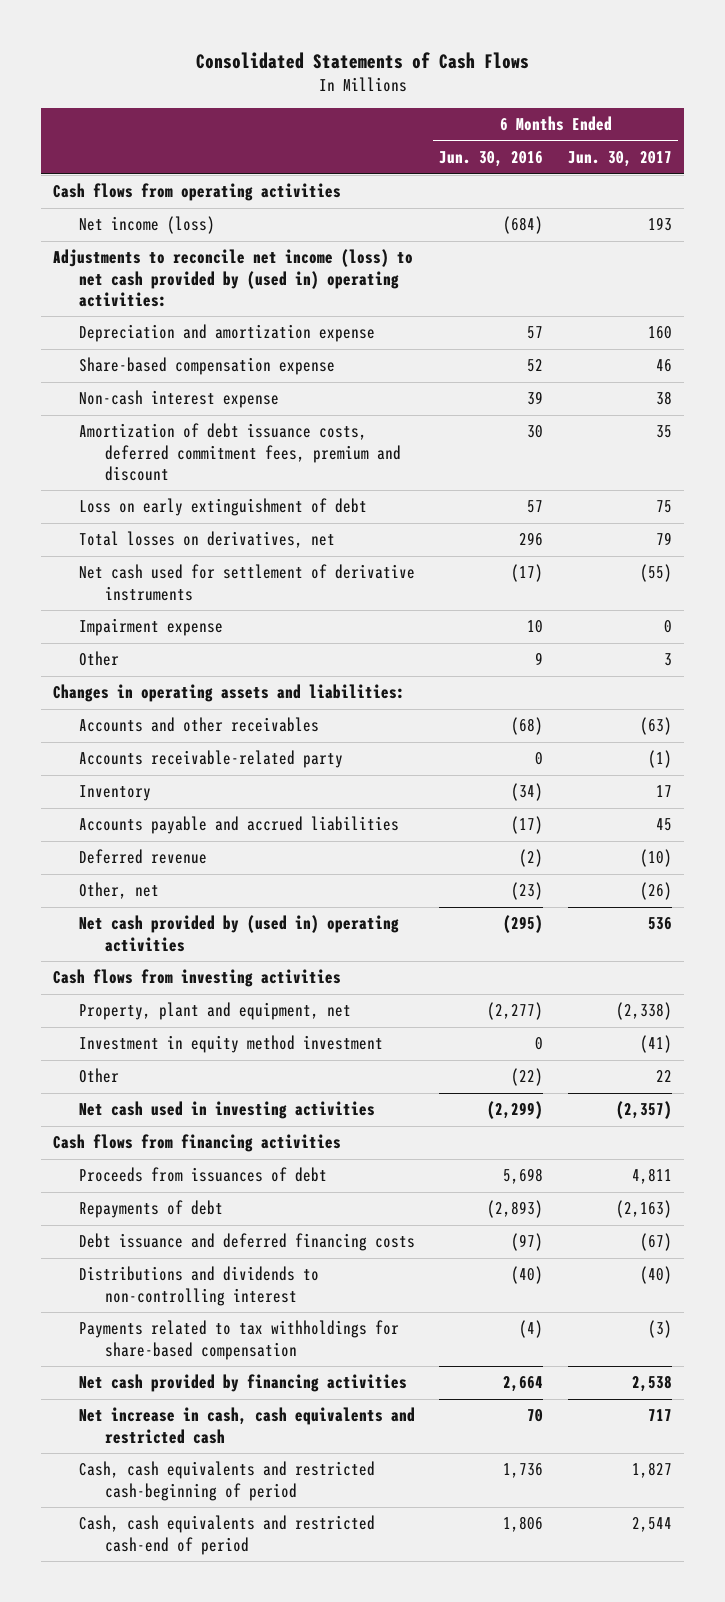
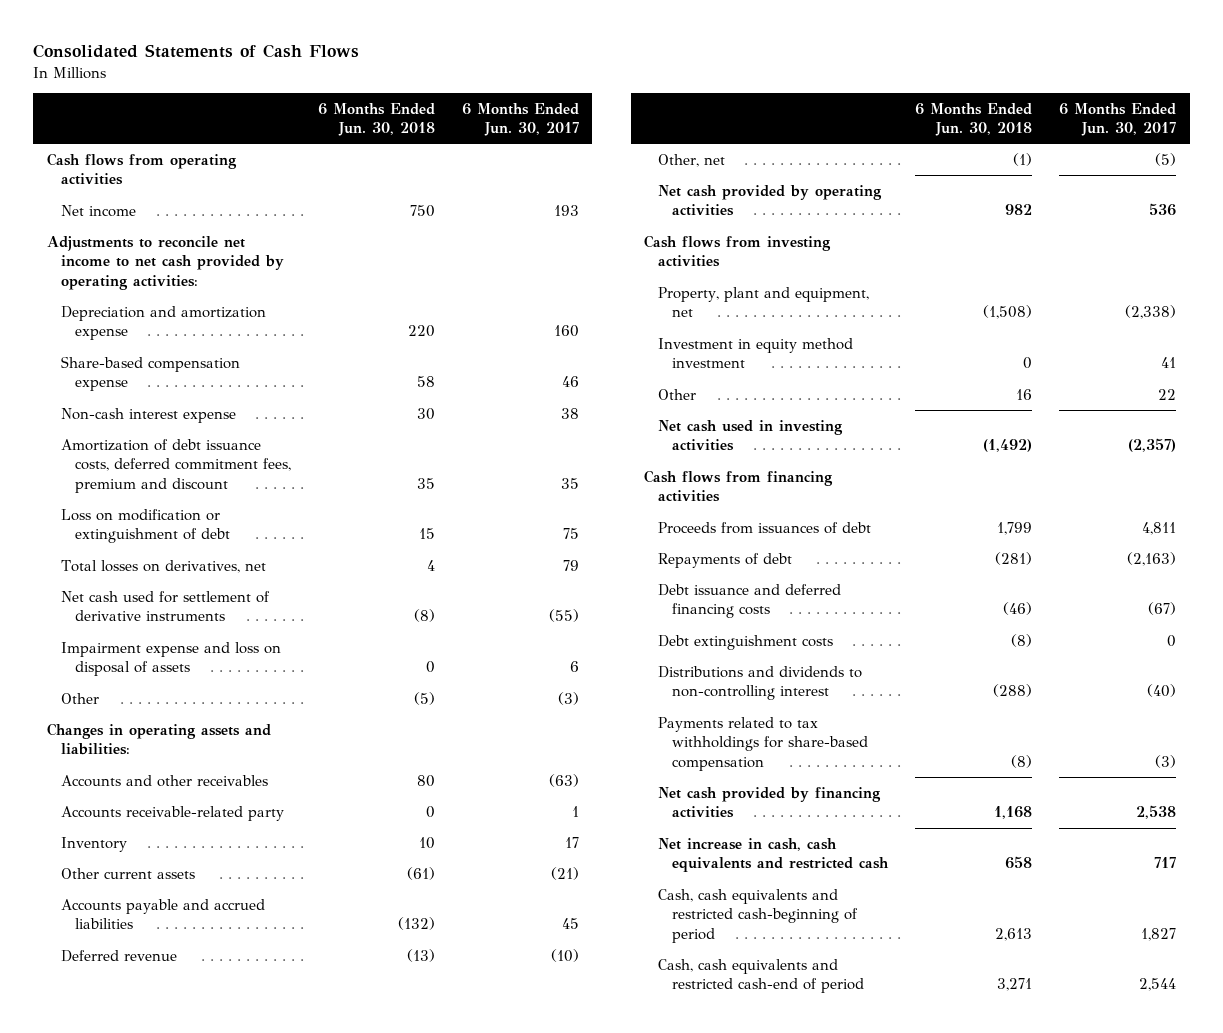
[439,151,544,168] Jun. 30, 2016 -> none
none -> [317,102,435,137] 6 Months Ended Jun. 30, 2018
[79,216,216,235] Net income (loss) -> [60,204,136,217] Net income
[53,249,414,307] Adjustments to reconcile net income (loss) to net cash provided by (used in) operating activities: -> [46,235,284,290] Adjustments to reconcile net income to net cash provided by operating activities:
[79,498,368,517] Loss on early extinguishment of debt -> [60,508,230,544] Loss on modification or extinguishment of debt
[79,618,224,637] Impairment expense -> none
none -> [60,641,281,677] Impairment expense and loss on disposal of assets
[663,653,672,667] 3 -> [557,691,579,705] (3)
[647,750,672,769] (1) -> [571,805,579,817] 1
none -> [60,867,195,879] Other current assets
[639,882,672,901] (26) -> [1154,152,1176,166] (5)
[79,915,400,952] Net cash provided by (used in) operating activities -> [657,184,882,217] Net cash provided by operating activities
[639,1035,672,1054] (41) -> [1160,357,1176,369] 41
none -> [657,634,833,650] Debt extinguishment costs

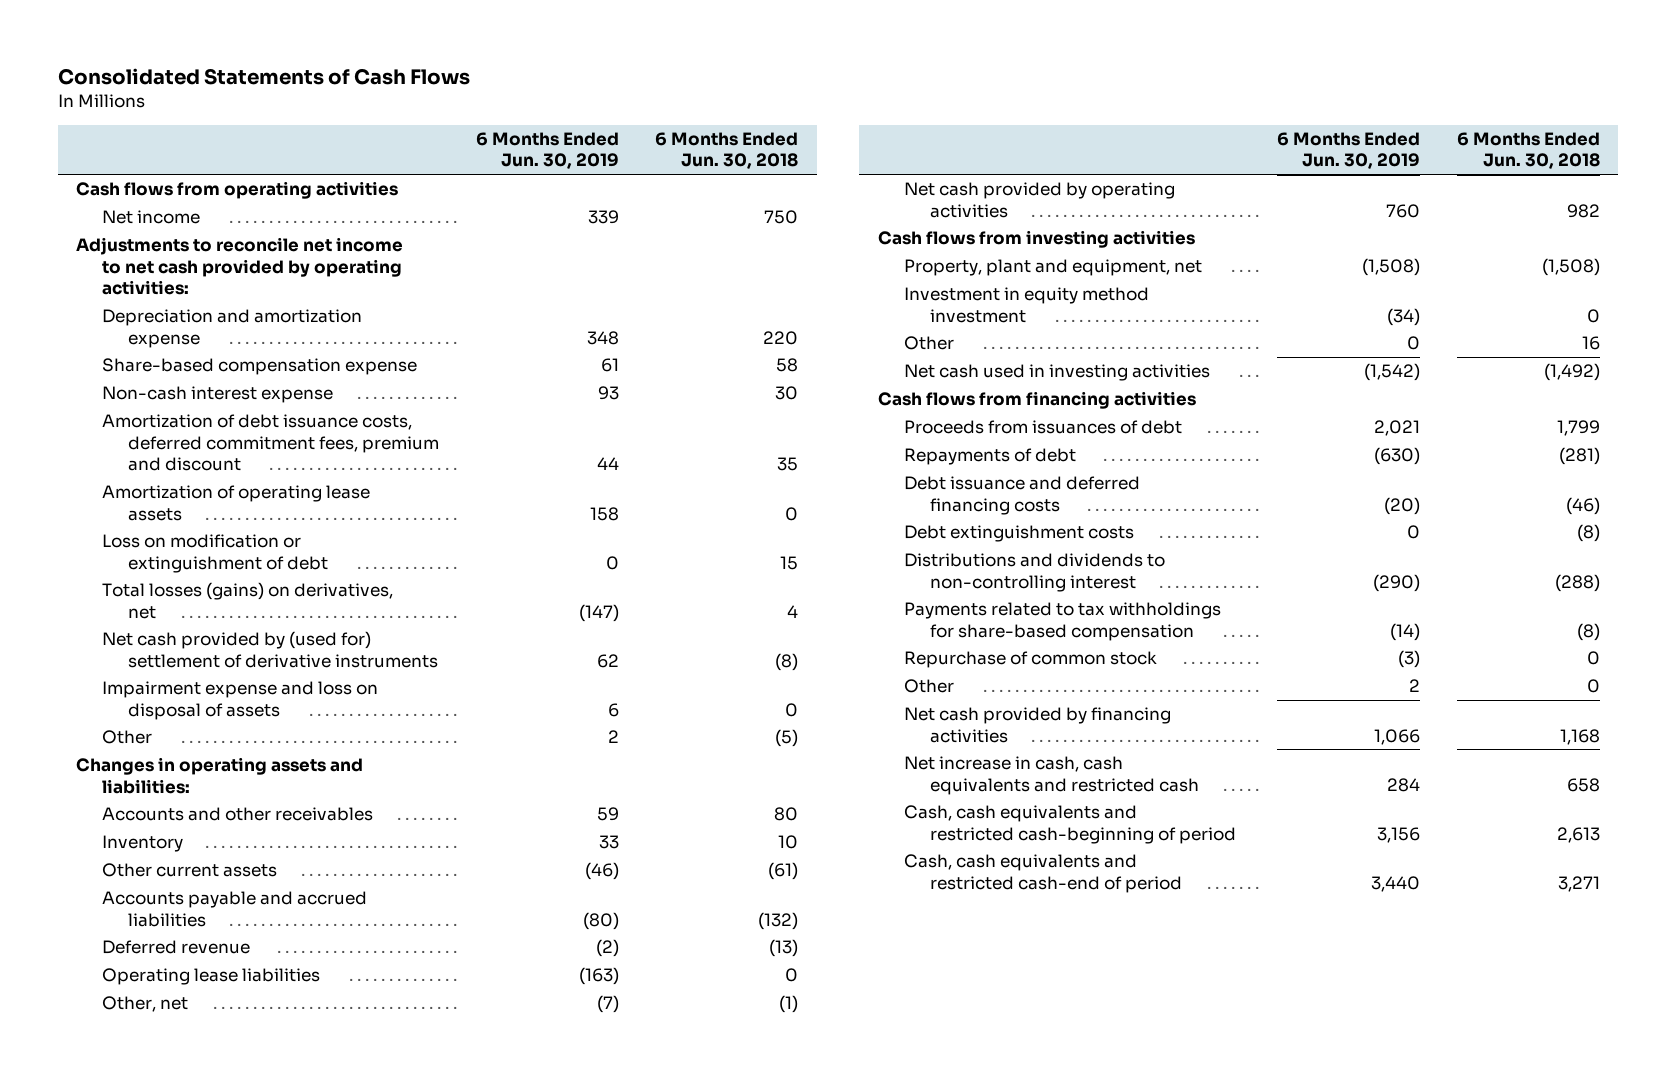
[461,102,579,137] 6 Months Ended Jun. 30, 2017 -> none
none -> [475,131,619,170] 6 Months Ended Jun. 30, 2019
none -> [102,485,371,521] Amortization of operating lease assets
[60,559,266,573] Total losses on derivatives, net -> [102,582,394,619] Total losses (gains) on derivatives, net
[60,590,270,622] Net cash used for settlement of derivative instruments -> [102,631,439,668] Net cash provided by (used for) settlement of derivative instruments
[60,805,284,821] Accounts receivable-related party -> none
none -> [102,968,321,986] Operating lease liabilities
none -> [903,651,1157,669] Repurchase of common stock
none -> [903,679,954,694] Other

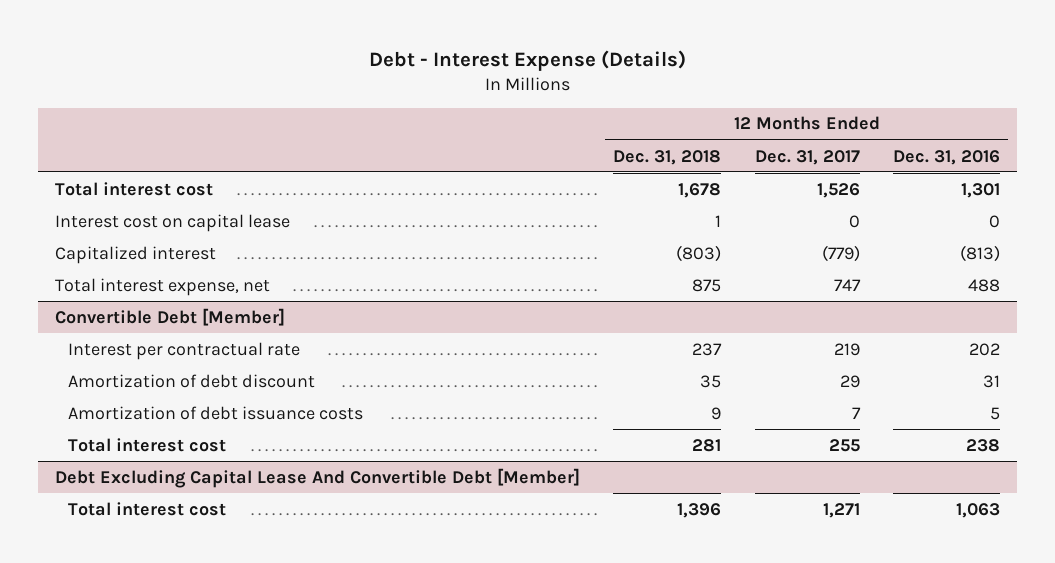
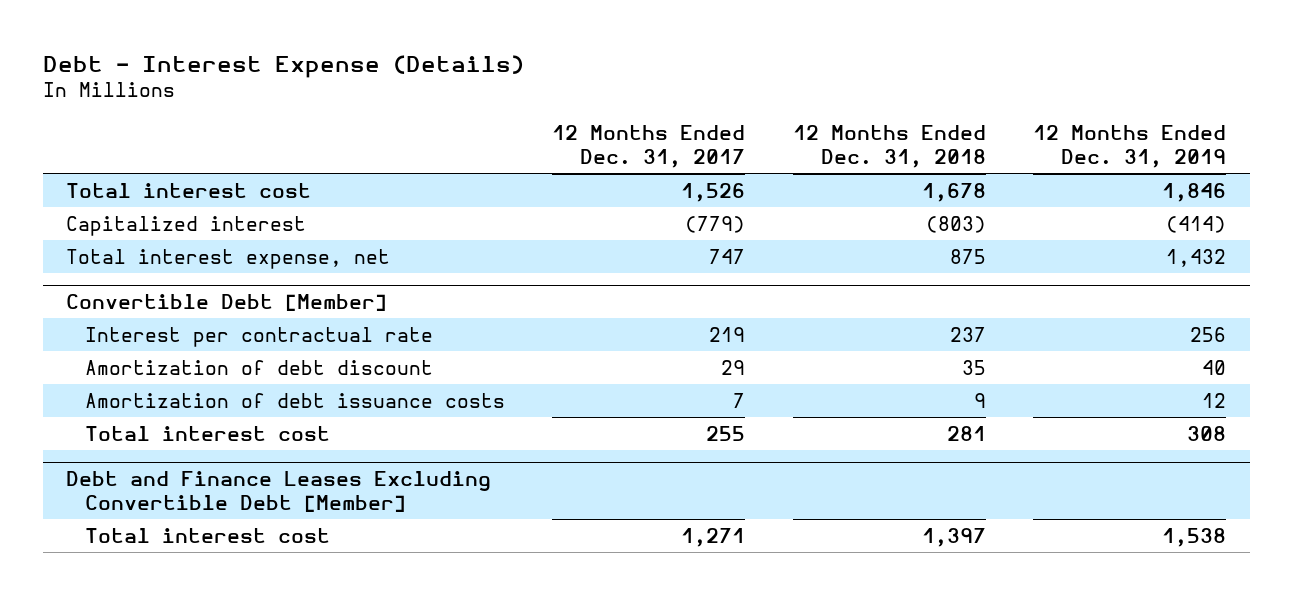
[893,149,1001,165] Dec. 31, 2016 -> none
none -> [1033,124,1227,168] 12 Months Ended Dec. 31, 2019
[55,213,291,232] Interest cost on capital lease -> none
[55,467,581,488] Debt Excluding Capital Lease And Convertible Debt [Member] -> [66,470,492,512] Debt and Finance Leases Excluding Convertible Debt [Member]
[677,502,722,518] 1,396 -> [921,527,986,547] 1,397

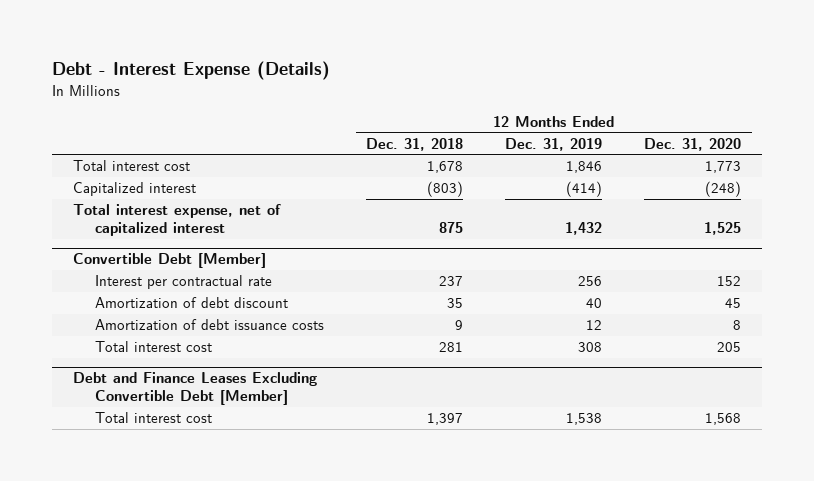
[552,124,746,168] 12 Months Ended Dec. 31, 2017 -> none
none -> [644,137,742,151] Dec. 31, 2020
[66,248,391,269] Total interest expense, net -> [72,204,281,237] Total interest expense, net of capitalized interest

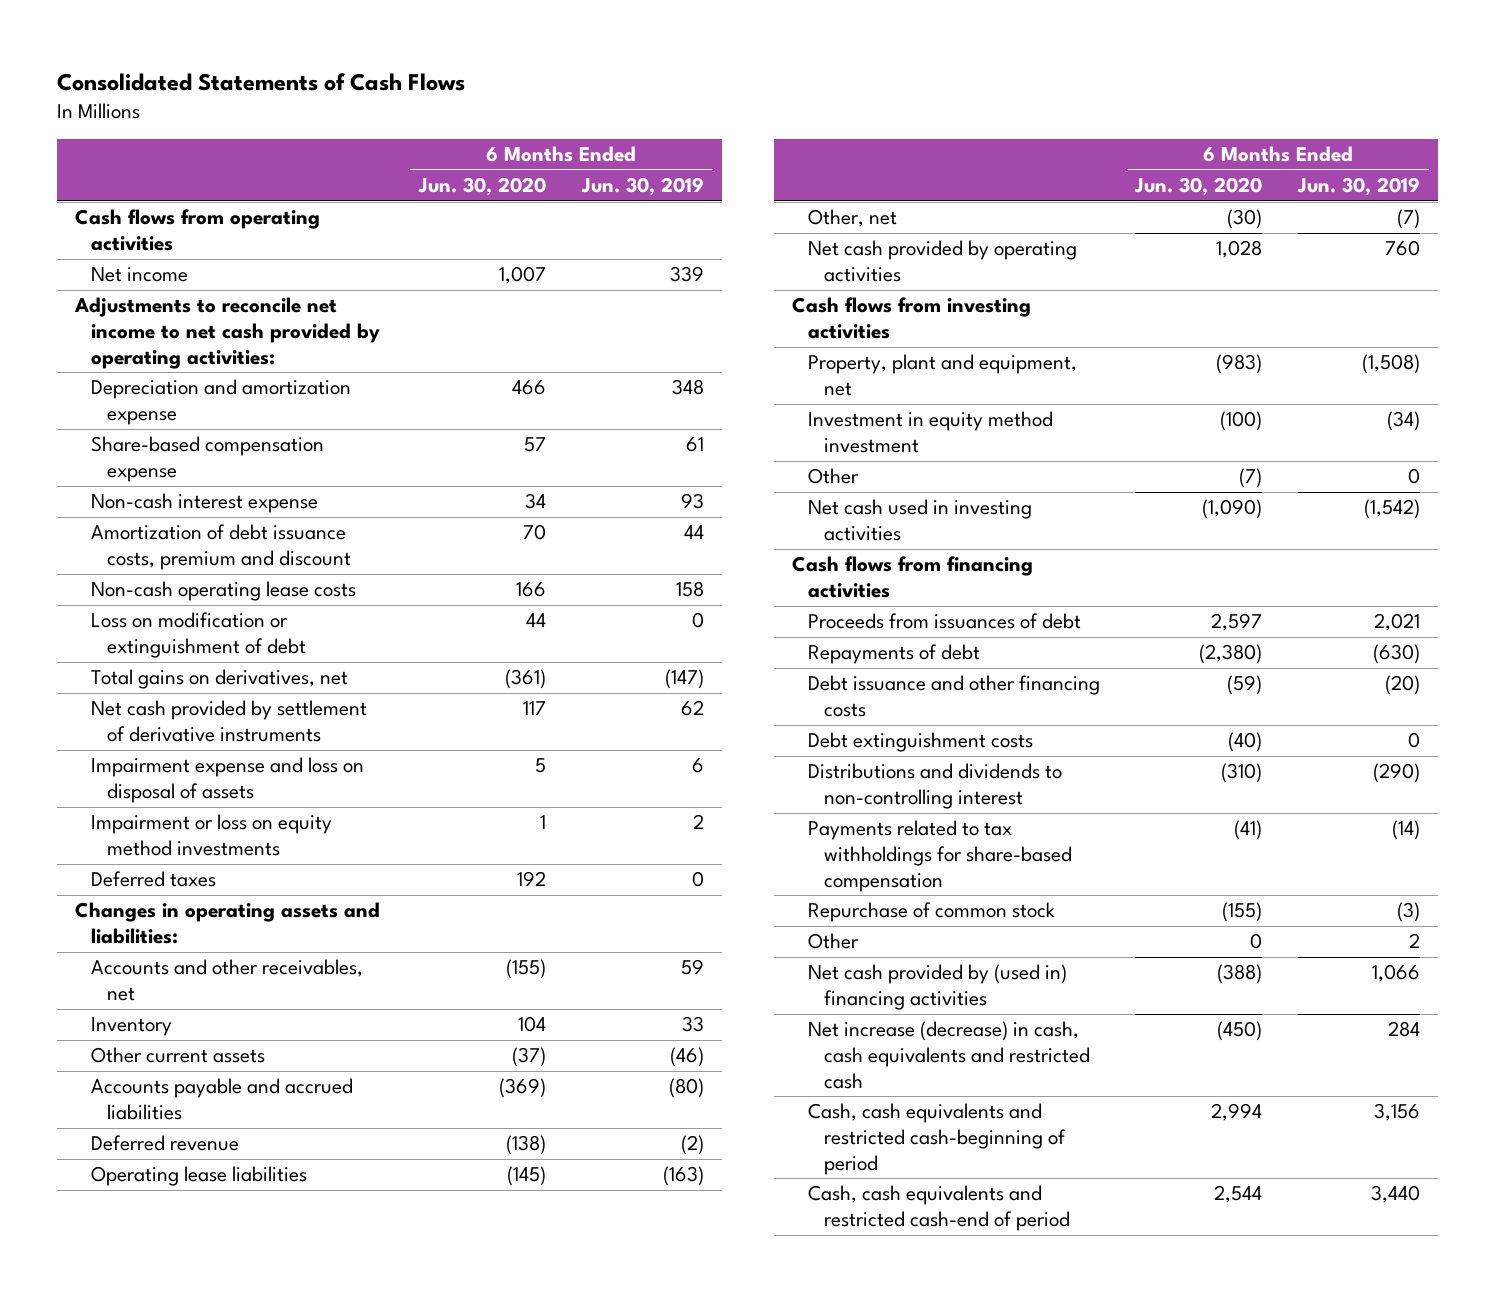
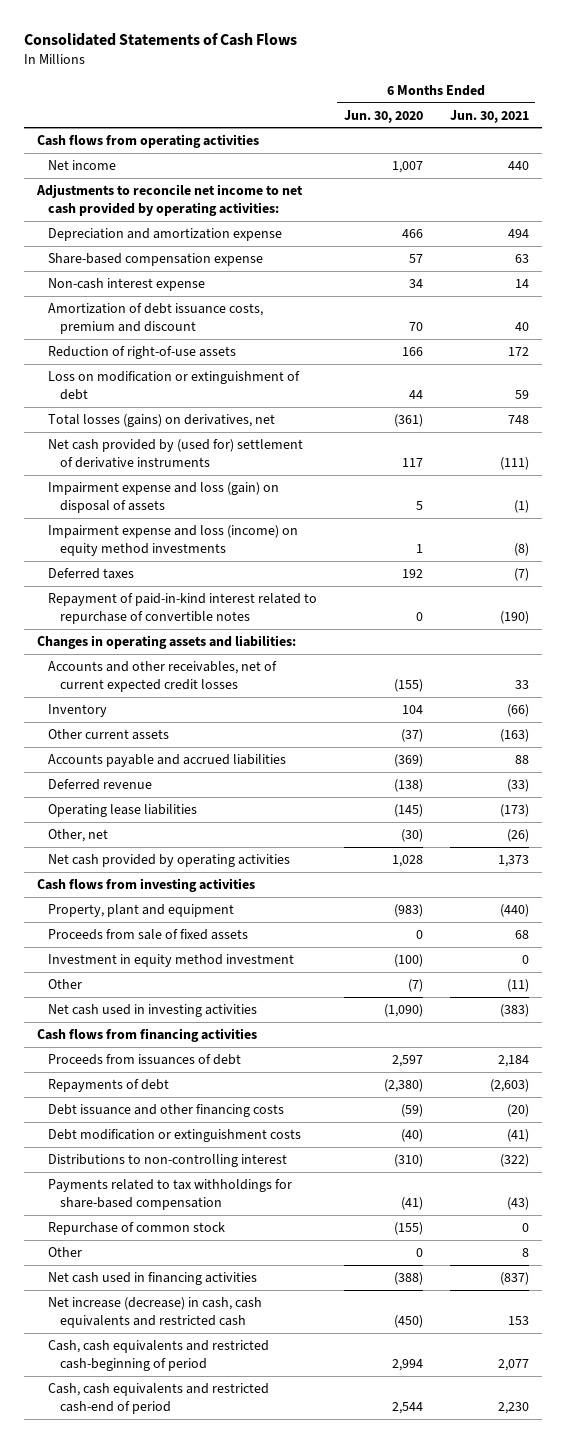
[580,177,704,197] Jun. 30, 2019 -> none
none -> [449,109,529,123] Jun. 30, 2021
[91,581,357,602] Non-cash operating lease costs -> [48,345,237,359] Reduction of right-of-use assets
[91,669,349,690] Total gains on derivatives, net -> [48,413,276,427] Total losses (gains) on derivatives, net
[91,700,368,743] Net cash provided by settlement of derivative instruments -> [48,438,304,468] Net cash provided by (used for) settlement of derivative instruments
[91,757,365,804] Impairment expense and loss on disposal of assets -> [48,481,280,513] Impairment expense and loss (gain) on disposal of assets
[91,814,333,857] Impairment or loss on equity method investments -> [48,524,299,556] Impairment expense and loss (income) on equity method investments
none -> [48,592,318,624] Repayment of paid-in-kind interest related to repurchase of convertible notes
[91,959,364,1002] Accounts and other receivables, net -> [48,660,278,692] Accounts and other receivables, net of current expected credit losses
[807,354,1077,397] Property, plant and equipment, net -> [48,903,235,917] Property, plant and equipment
none -> [48,928,249,940] Proceeds from sale of fixed assets
[807,732,1033,753] Debt extinguishment costs -> [48,1128,302,1142] Debt modification or extinguishment costs
[807,763,1062,810] Distributions and dividends to non-controlling interest -> [48,1153,288,1167] Distributions to non-controlling interest
[807,964,1067,1011] Net cash provided by (used in) financing activities -> [48,1271,258,1285] Net cash used in financing activities

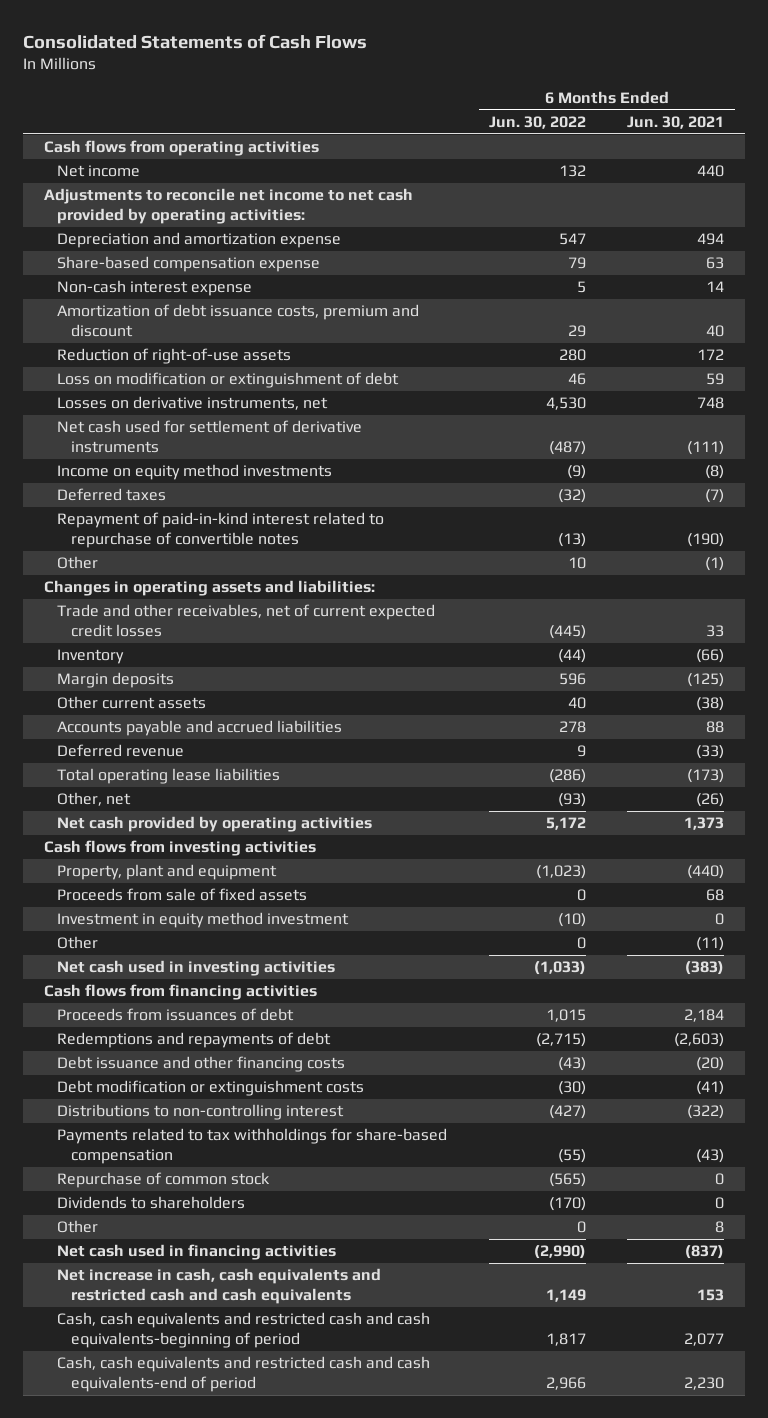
[344,109,424,123] Jun. 30, 2020 -> none
none -> [488,115,586,129] Jun. 30, 2022
[48,481,280,513] Impairment expense and loss (gain) on disposal of assets -> none
[48,413,276,427] Total losses (gains) on derivatives, net -> [57,396,329,411] Losses on derivative instruments, net
[48,438,304,468] Net cash provided by (used for) settlement of derivative instruments -> [57,420,363,454] Net cash used for settlement of derivative instruments
[48,524,299,556] Impairment expense and loss (income) on equity method investments -> [57,464,333,481] Income on equity method investments
none -> [57,556,99,570] Other
[48,660,278,692] Accounts and other receivables, net of current expected credit losses -> [57,604,436,638] Trade and other receivables, net of current expected credit losses
none -> [57,672,175,689] Margin deposits
[499,728,529,742] (163) -> [696,697,725,712] (38)
[48,803,198,817] Operating lease liabilities -> [57,768,281,785] Total operating lease liabilities
[48,1078,170,1092] Repayments of debt -> [57,1032,332,1049] Redemptions and repayments of debt
none -> [57,1196,246,1210] Dividends to shareholders
[48,1296,263,1328] Net increase (decrease) in cash, cash equivalents and restricted cash -> [57,1268,382,1305] Net increase in cash, cash equivalents and restricted cash and cash equivalents
[48,1339,270,1371] Cash, cash equivalents and restricted cash-beginning of period -> [57,1312,431,1349] Cash, cash equivalents and restricted cash and cash equivalents-beginning of period
[48,1382,270,1414] Cash, cash equivalents and restricted cash-end of period -> [57,1356,431,1393] Cash, cash equivalents and restricted cash and cash equivalents-end of period

